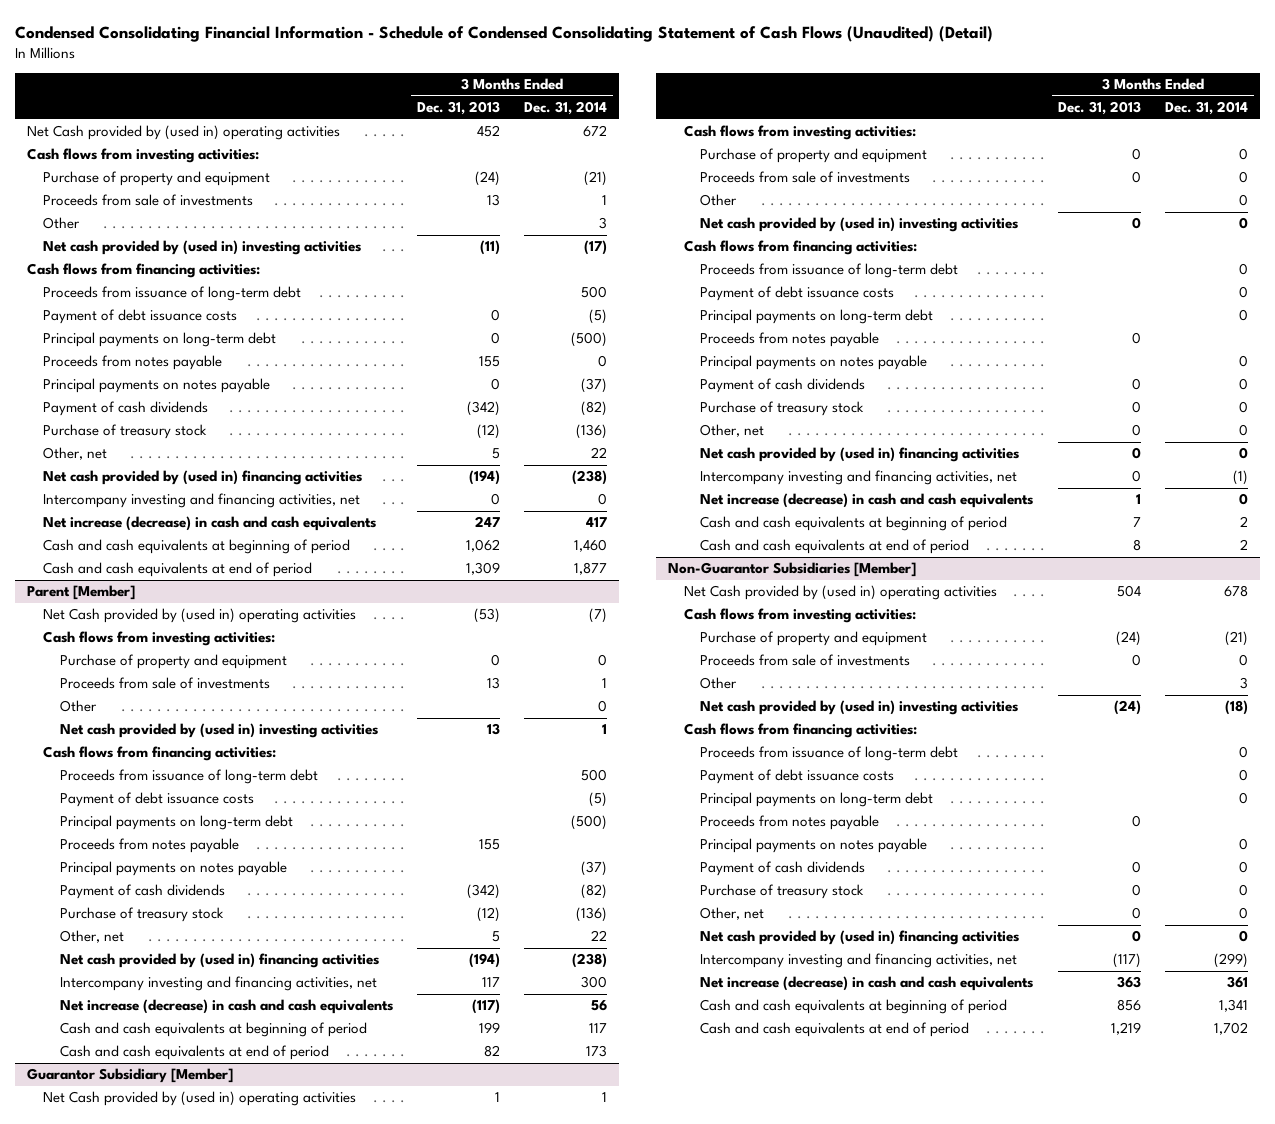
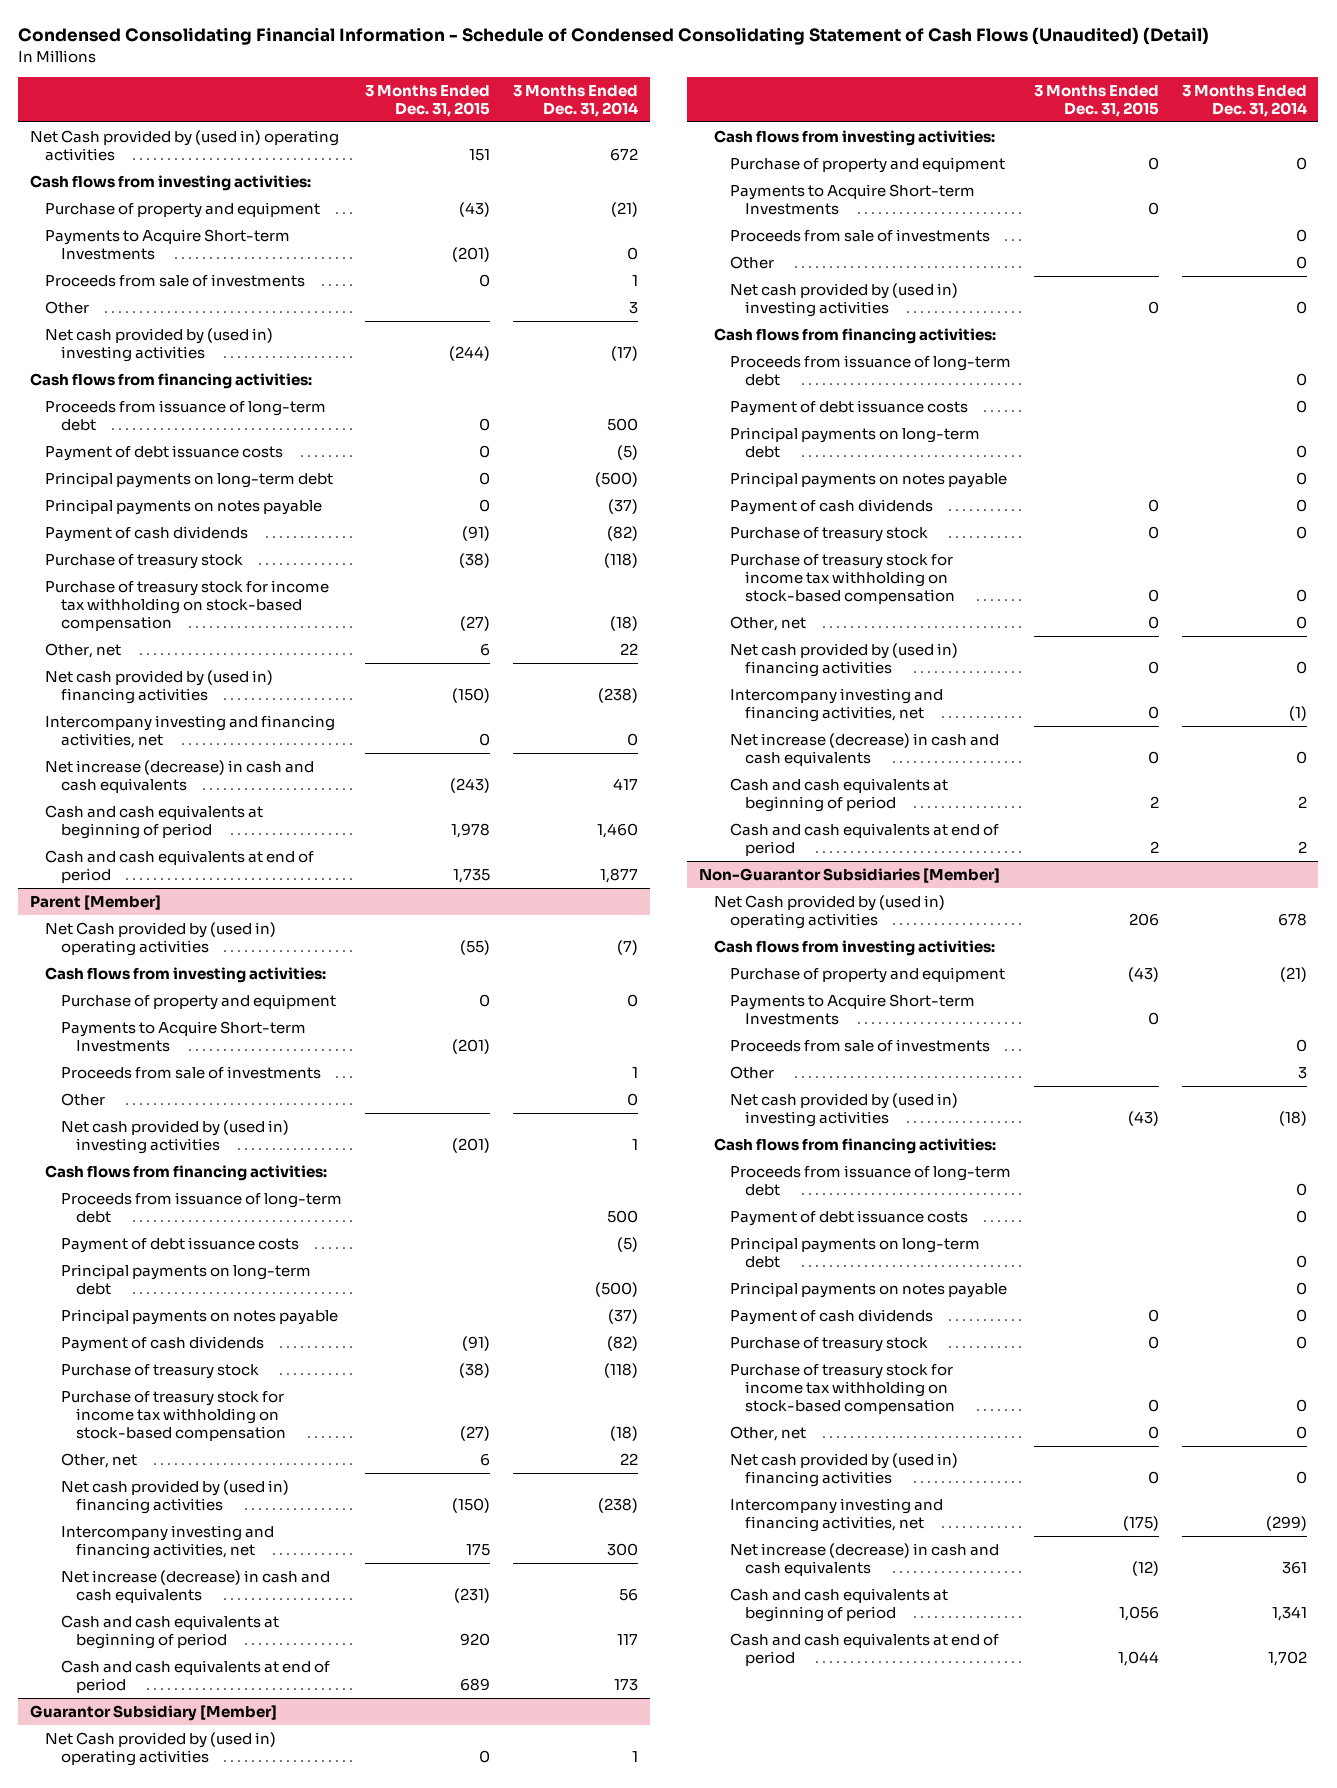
[416,101,500,116] Dec. 31, 2013 -> none
none -> [364,84,490,117] 3 Months Ended Dec. 31, 2015
none -> [45,229,291,260] Payments to Acquire Short-term Investments
[43,355,223,371] Proceeds from notes payable -> none
[575,424,607,440] (136) -> [604,553,639,569] (118)
none -> [45,580,330,631] Purchase of treasury stock for income tax withholding on stock-based compensation
none -> [60,1021,306,1052] Payments to Acquire Short-term Investments
[59,838,239,854] Proceeds from notes payable -> none
[575,907,607,923] (136) -> [604,1363,639,1379] (118)
none -> [60,1391,287,1441] Purchase of treasury stock for income tax withholding on stock-based compensation
none -> [729,184,975,215] Payments to Acquire Short-term Investments
[700,332,880,348] Proceeds from notes payable -> none
none -> [729,554,956,604] Purchase of treasury stock for income tax withholding on stock-based compensation
none -> [729,994,975,1025] Payments to Acquire Short-term Investments
[700,815,880,831] Proceeds from notes payable -> none
none -> [729,1364,956,1414] Purchase of treasury stock for income tax withholding on stock-based compensation

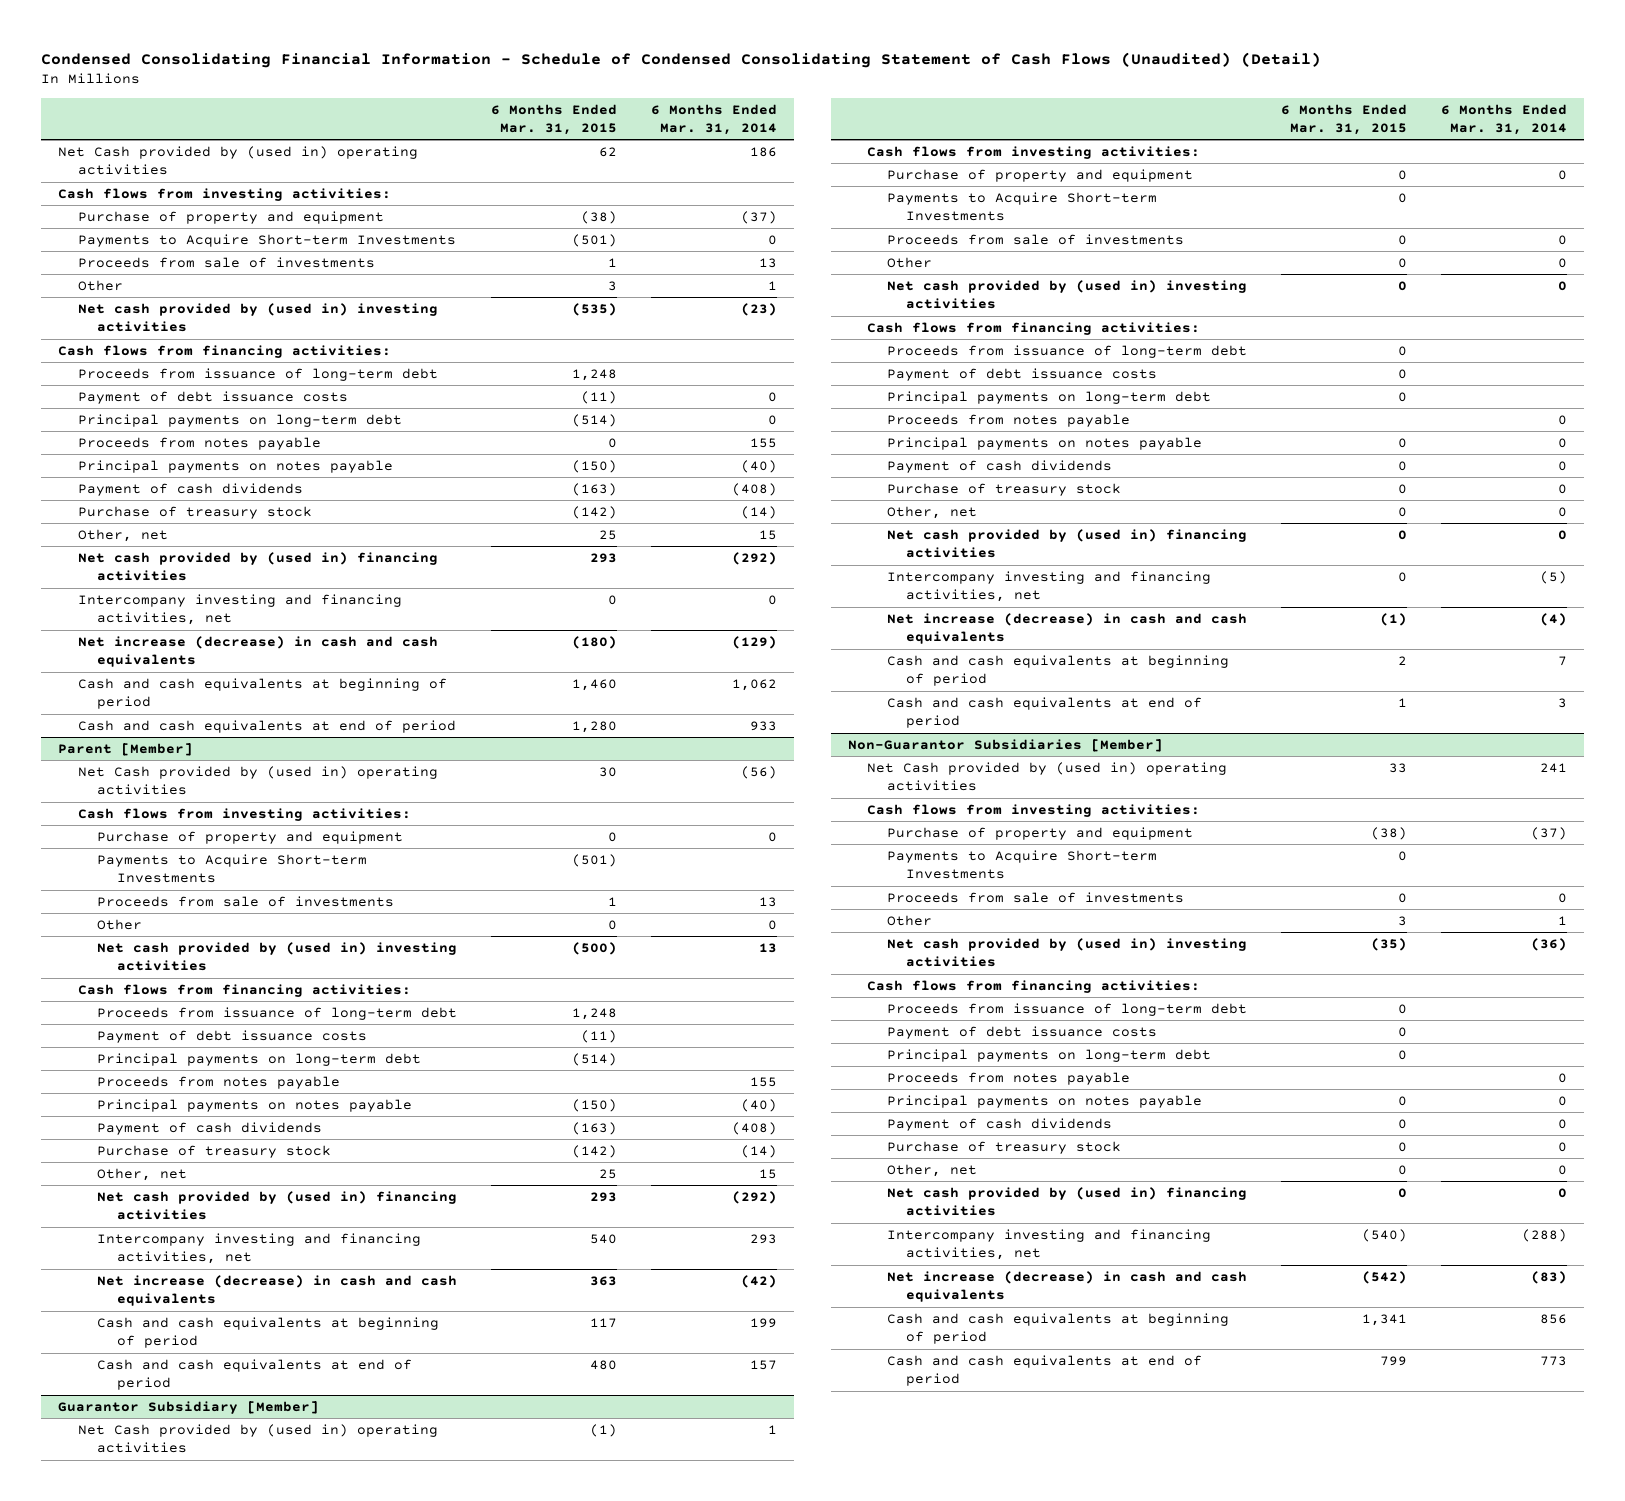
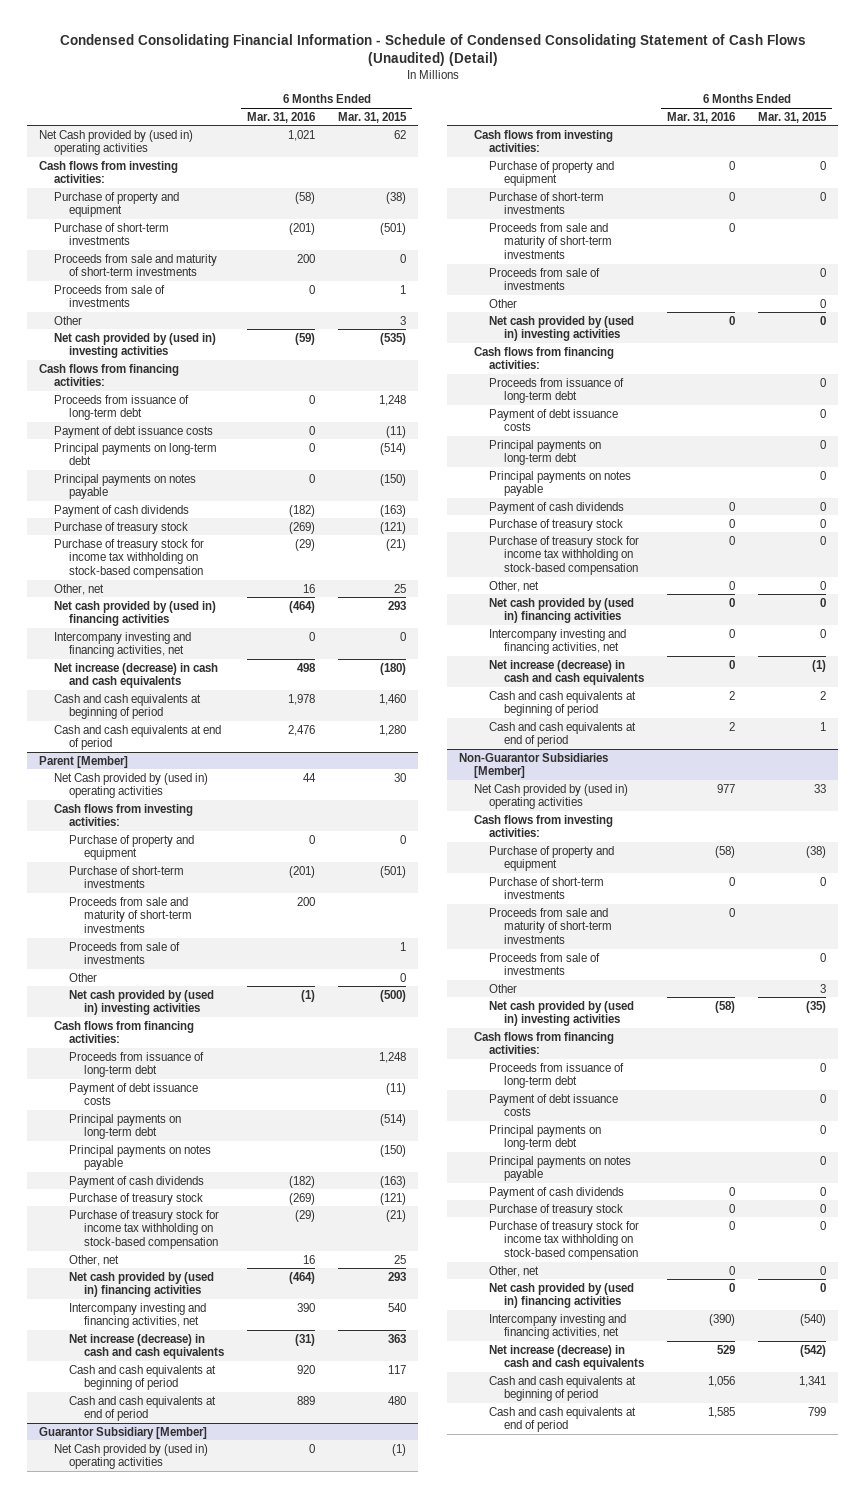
[651,103,778,136] 6 Months Ended Mar. 31, 2014 -> none
none -> [247,111,316,123] Mar. 31, 2016
[77,233,456,247] Payments to Acquire Short-term Investments -> [53,222,169,246] Purchase of short-term investments
none -> [53,253,217,277] Proceeds from sale and maturity of short-term investments
[77,436,321,450] Proceeds from notes payable -> none
[572,505,618,519] (142) -> [380,521,407,534] (121)
none -> [53,538,204,579] Purchase of treasury stock for income tax withholding on stock-based compensation
[97,853,368,884] Payments to Acquire Short-term Investments -> [68,865,184,889] Purchase of short-term investments
none -> [68,896,192,934] Proceeds from sale and maturity of short-term investments
[97,1075,341,1089] Proceeds from notes payable -> none
[572,1144,618,1158] (142) -> [380,1192,407,1205] (121)
none -> [68,1209,219,1250] Purchase of treasury stock for income tax withholding on stock-based compensation
[886,191,1157,222] Payments to Acquire Short-term Investments -> [488,191,604,215] Purchase of short-term investments
none -> [488,222,612,260] Proceeds from sale and maturity of short-term investments
[886,413,1130,427] Proceeds from notes payable -> none
none -> [488,535,639,576] Purchase of treasury stock for income tax withholding on stock-based compensation
[886,849,1157,880] Payments to Acquire Short-term Investments -> [488,876,604,900] Purchase of short-term investments
none -> [488,907,612,945] Proceeds from sale and maturity of short-term investments
[886,1071,1130,1085] Proceeds from notes payable -> none
none -> [488,1220,639,1261] Purchase of treasury stock for income tax withholding on stock-based compensation

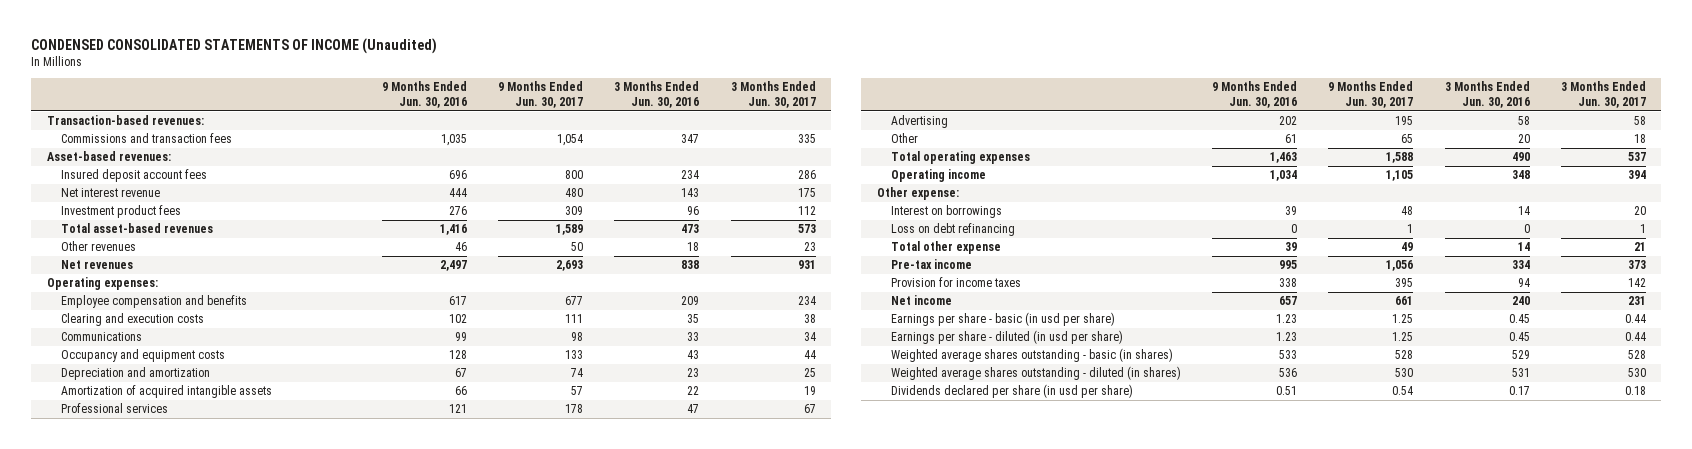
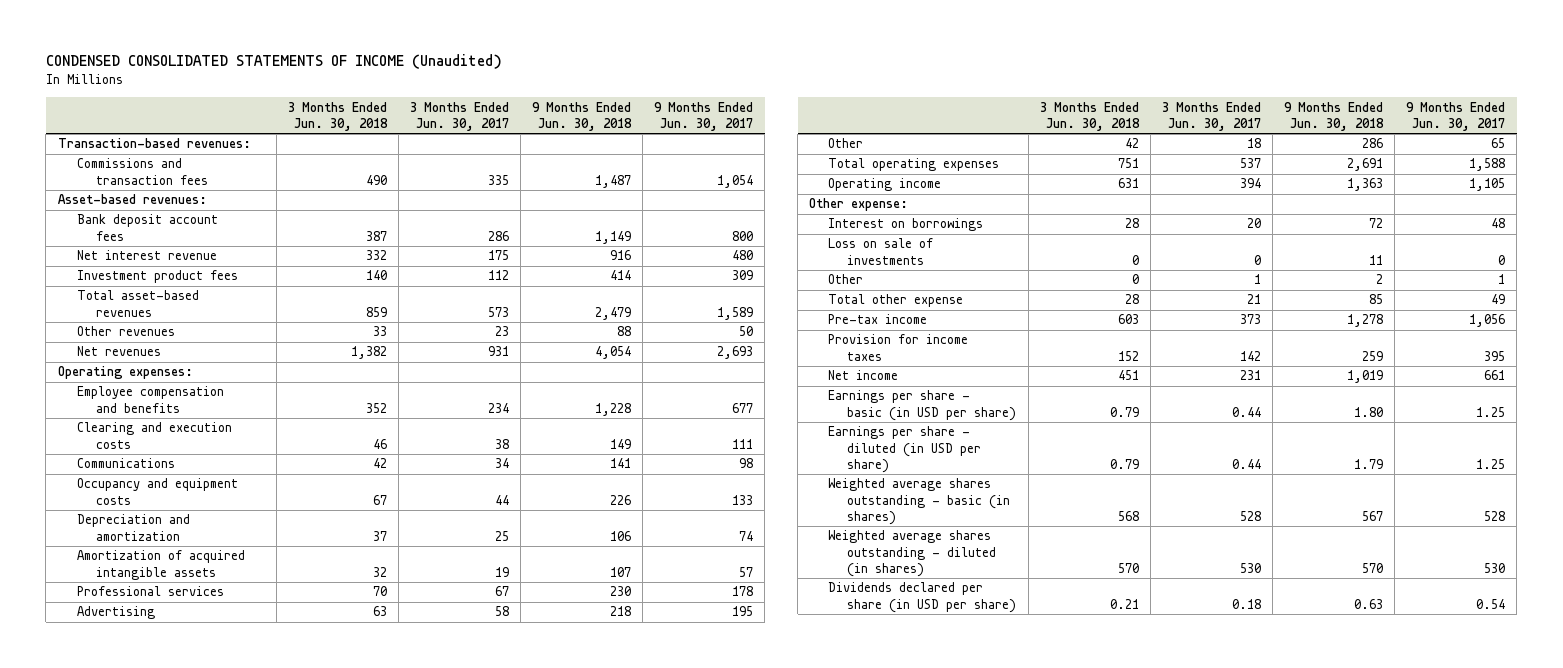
[382,81,468,108] 9 Months Ended Jun. 30, 2016 -> none
[614,81,700,108] 3 Months Ended Jun. 30, 2016 -> none
none -> [287,101,388,132] 3 Months Ended Jun. 30, 2018
none -> [532,101,633,132] 9 Months Ended Jun. 30, 2018
[61,169,208,183] Insured deposit account fees -> [76,214,218,241] Bank deposit account fees
[891,223,1016,237] Loss on debt refinancing -> none
none -> [828,238,934,265] Loss on sale of investments
none -> [828,274,864,285] Other
[891,312,1116,327] Earnings per share - basic (in usd per share) -> [828,390,1017,421] Earnings per share - basic (in USD per share)
[891,330,1124,345] Earnings per share - diluted (in usd per share) -> [828,426,982,474] Earnings per share - diluted (in USD per share)
[891,384,1134,399] Dividends declared per share (in usd per share) -> [828,582,1017,613] Dividends declared per share (in USD per share)

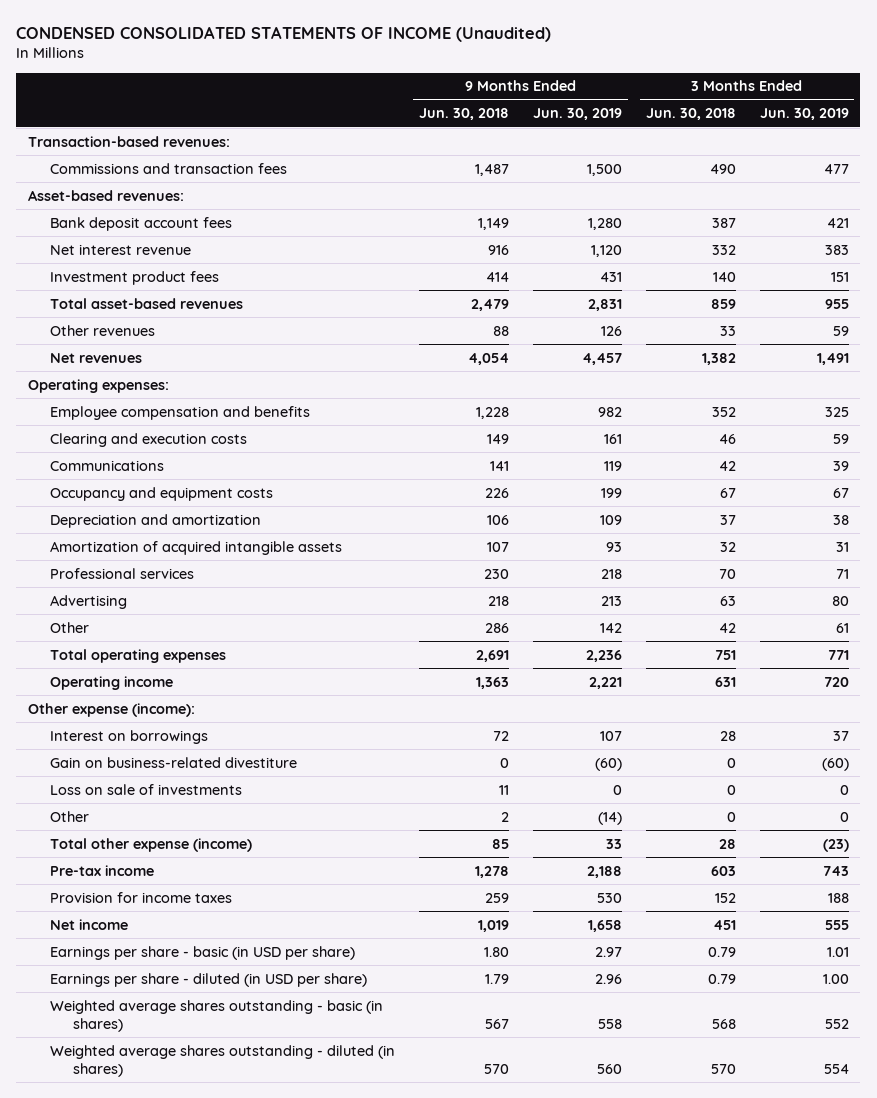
[409,101,509,132] 3 Months Ended Jun. 30, 2017 -> none
[654,101,754,132] 9 Months Ended Jun. 30, 2017 -> none
none -> [533,108,623,121] Jun. 30, 2019
none -> [759,108,849,121] Jun. 30, 2019
[809,198,909,212] Other expense: -> [28,702,196,717] Other expense (income):
none -> [50,756,298,768] Gain on business-related divestiture
[828,294,964,308] Total other expense -> [50,837,253,852] Total other expense (income)
[828,582,1017,613] Dividends declared per share (in USD per share) -> none

